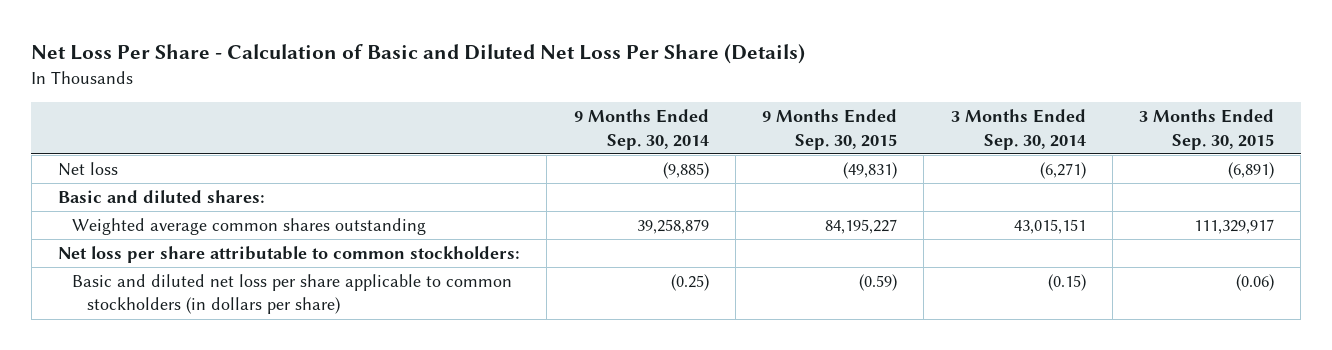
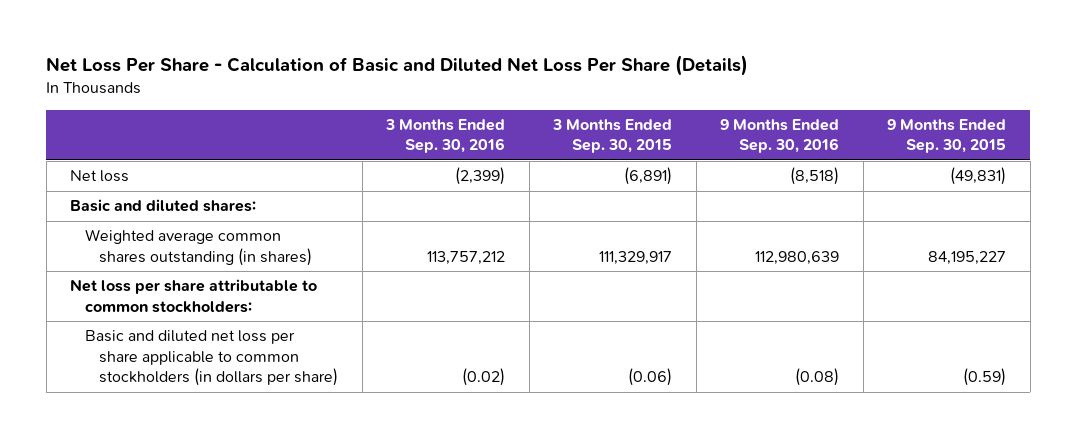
[573,109,709,150] 9 Months Ended Sep. 30, 2014 -> none
[950,109,1086,150] 3 Months Ended Sep. 30, 2014 -> none
none -> [385,119,506,154] 3 Months Ended Sep. 30, 2016
none -> [720,119,840,154] 9 Months Ended Sep. 30, 2016
[72,217,427,235] Weighted average common shares outstanding -> [84,229,313,266] Weighted average common shares outstanding (in shares)

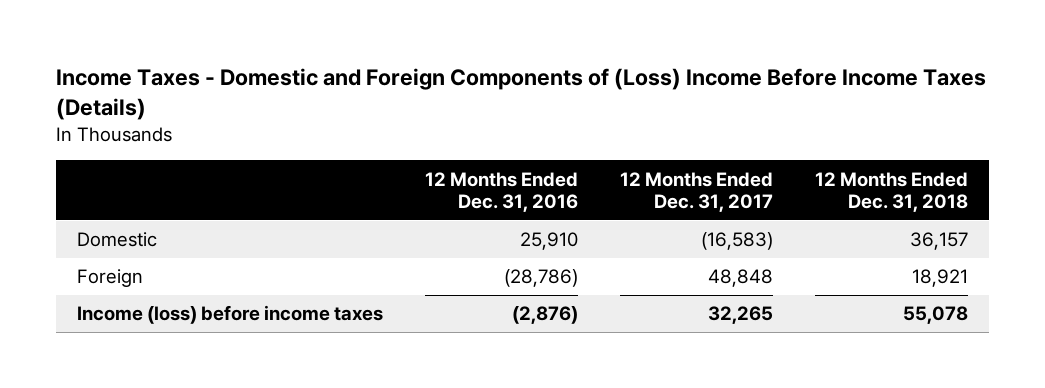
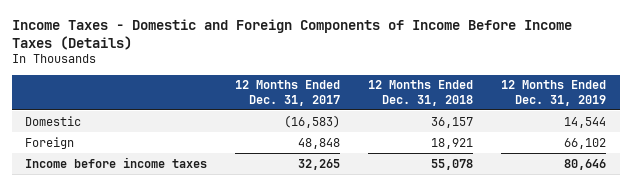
[55,68,986,121] Income Taxes - Domestic and Foreign Components of (Loss) Income Before Income Taxes (Details) -> [11,18,572,50] Income Taxes - Domestic and Foreign Components of Income Before Income Taxes (Details)
[424,171,578,213] 12 Months Ended Dec. 31, 2016 -> none
none -> [500,80,606,106] 12 Months Ended Dec. 31, 2019
[76,305,383,325] Income (loss) before income taxes -> [25,156,208,168] Income before income taxes

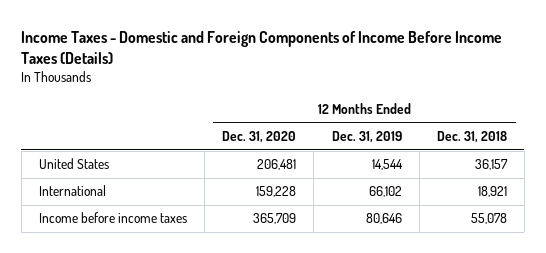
[235,80,341,106] 12 Months Ended Dec. 31, 2017 -> none
none -> [222,131,297,144] Dec. 31, 2020
[25,115,82,126] Domestic -> [38,158,109,170] United States
[25,136,75,149] Foreign -> [38,185,106,197] International

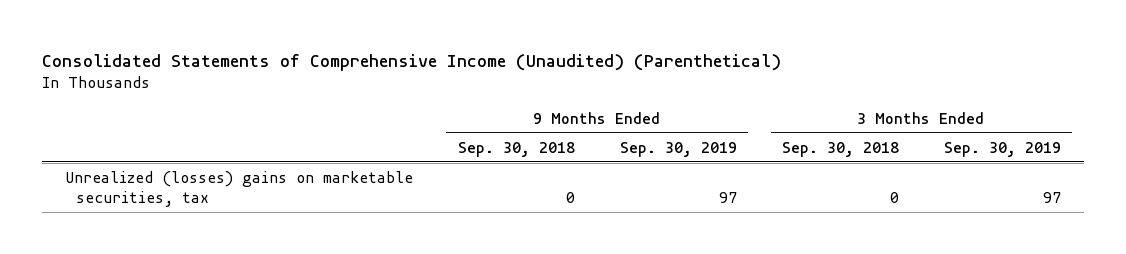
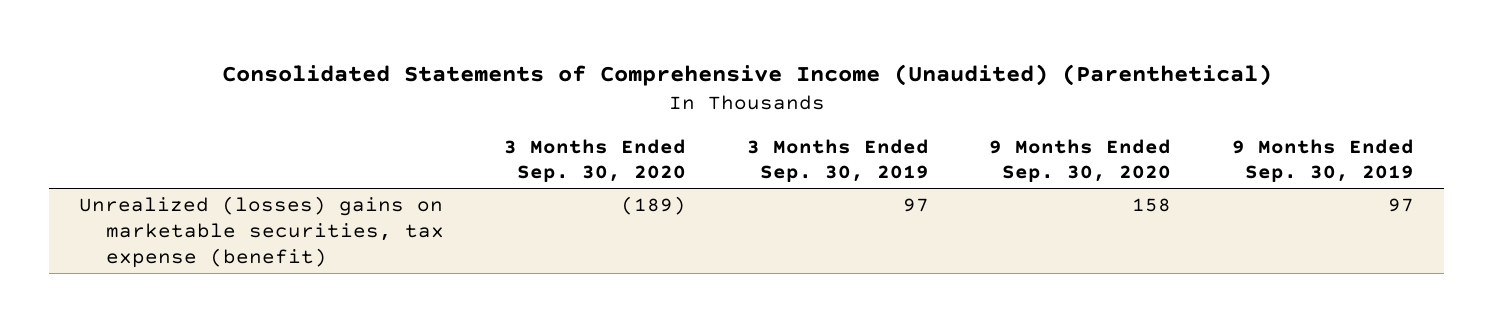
[457,141,575,157] Sep. 30, 2018 -> none
[781,141,899,157] Sep. 30, 2018 -> none
none -> [504,138,687,183] 3 Months Ended Sep. 30, 2020
none -> [989,138,1172,183] 9 Months Ended Sep. 30, 2020
[64,170,413,207] Unrealized (losses) gains on marketable securities, tax -> [79,196,444,268] Unrealized (losses) gains on marketable securities, tax expense (benefit)

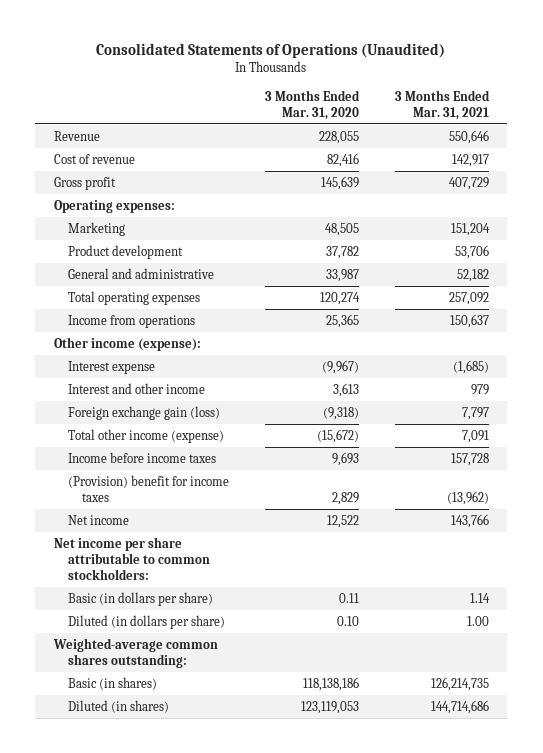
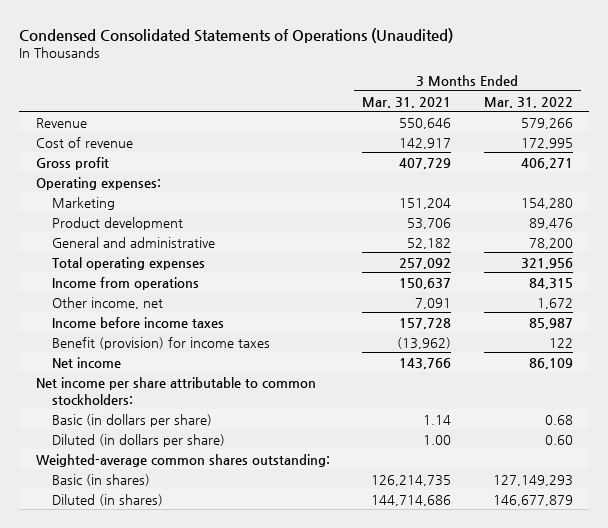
[96,43,446,59] Consolidated Statements of Operations (Unaudited) -> [19,27,454,43] Condensed Consolidated Statements of Operations (Unaudited)
[264,89,360,120] 3 Months Ended Mar. 31, 2020 -> none
none -> [483,96,573,108] Mar. 31, 2022
[53,336,201,351] Other income (expense): -> none
[67,360,155,374] Interest expense -> none
[67,382,205,394] Interest and other income -> none
[67,405,220,420] Foreign exchange gain (loss) -> none
[67,428,224,443] Total other income (expense) -> [52,296,164,309] Other income, net
[67,474,229,502] (Provision) benefit for income taxes -> [52,336,271,350] Benefit (provision) for income taxes

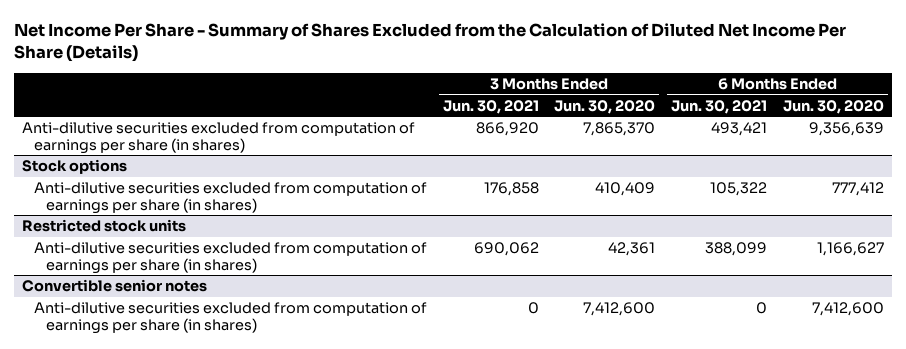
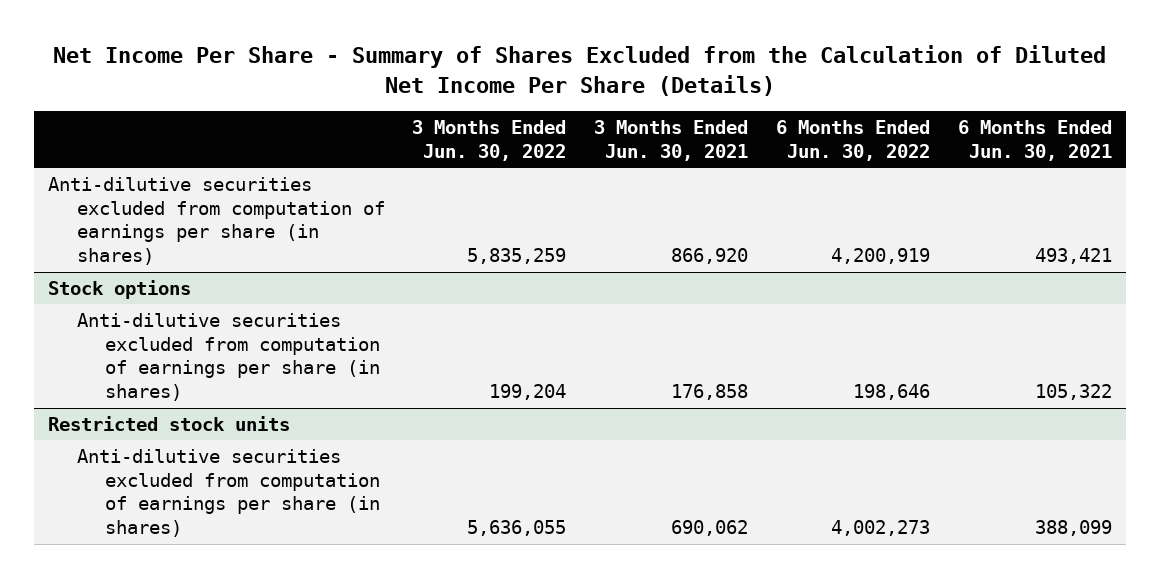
[554,99,656,114] Jun. 30, 2020 -> none
[783,99,885,114] Jun. 30, 2020 -> none
none -> [412,120,567,162] 3 Months Ended Jun. 30, 2022
none -> [775,120,930,162] 6 Months Ended Jun. 30, 2022
[21,279,207,293] Convertible senior notes -> none
[33,302,427,334] Anti-dilutive securities excluded from computation of earnings per share (in shares) -> none

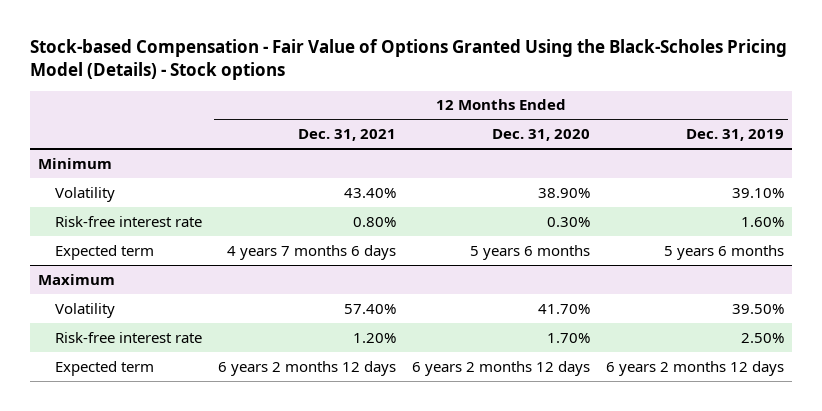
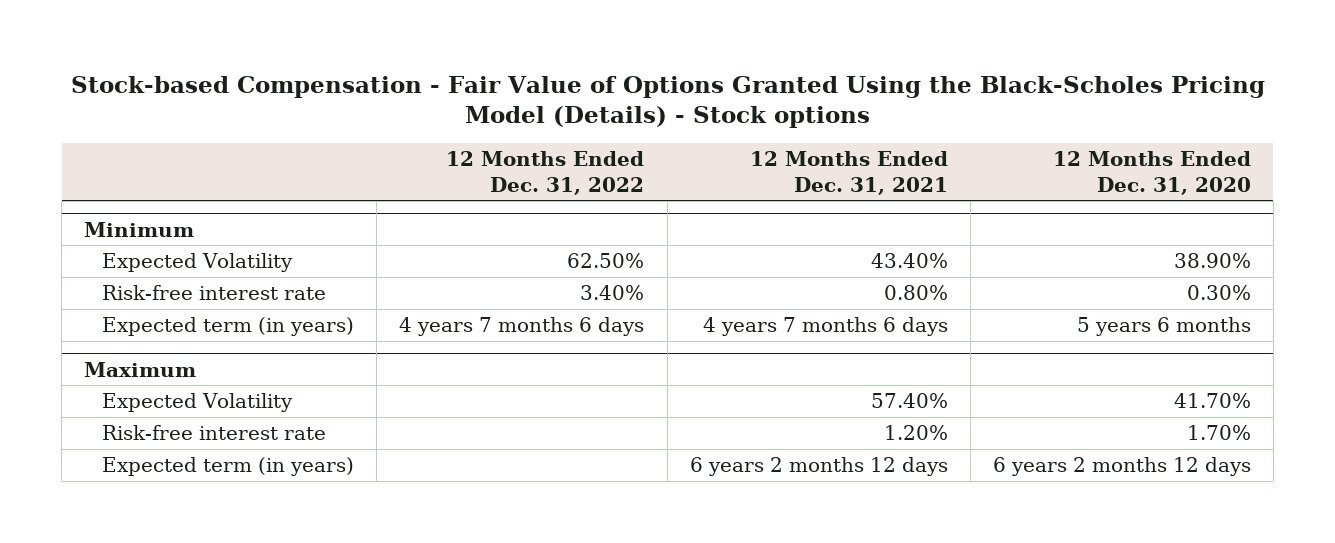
[685,129,784,142] Dec. 31, 2019 -> none
none -> [446,151,645,195] 12 Months Ended Dec. 31, 2022
[54,186,115,202] Volatility -> [102,253,294,273] Expected Volatility
[54,244,154,260] Expected term -> [102,317,355,337] Expected term (in years)
[54,302,115,318] Volatility -> [102,393,294,413] Expected Volatility
[54,360,154,376] Expected term -> [102,457,355,477] Expected term (in years)

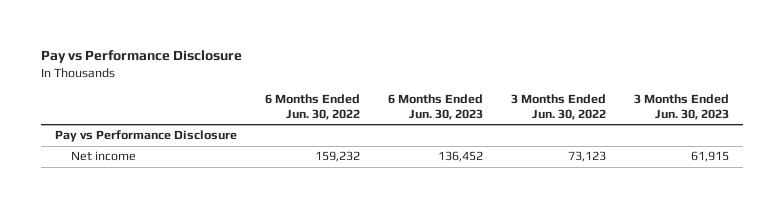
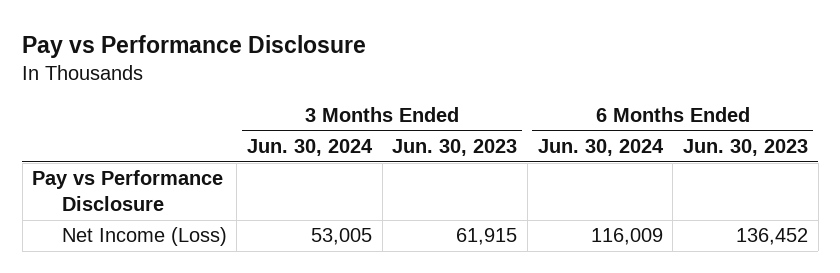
[264,94,360,120] 6 Months Ended Jun. 30, 2022 -> none
[511,94,607,120] 3 Months Ended Jun. 30, 2022 -> none
none -> [246,139,373,157] Jun. 30, 2024
none -> [537,139,664,157] Jun. 30, 2024
[70,151,136,162] Net income -> [61,227,227,247] Net Income (Loss)

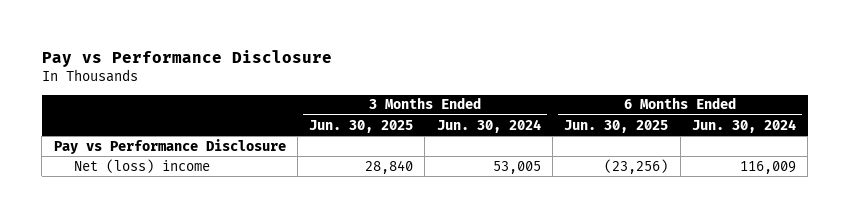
[392,139,518,157] Jun. 30, 2023 -> none
[682,139,808,157] Jun. 30, 2023 -> none
none -> [309,119,414,133] Jun. 30, 2025
none -> [564,119,669,133] Jun. 30, 2025
[61,227,227,247] Net Income (Loss) -> [73,158,210,173] Net (loss) income

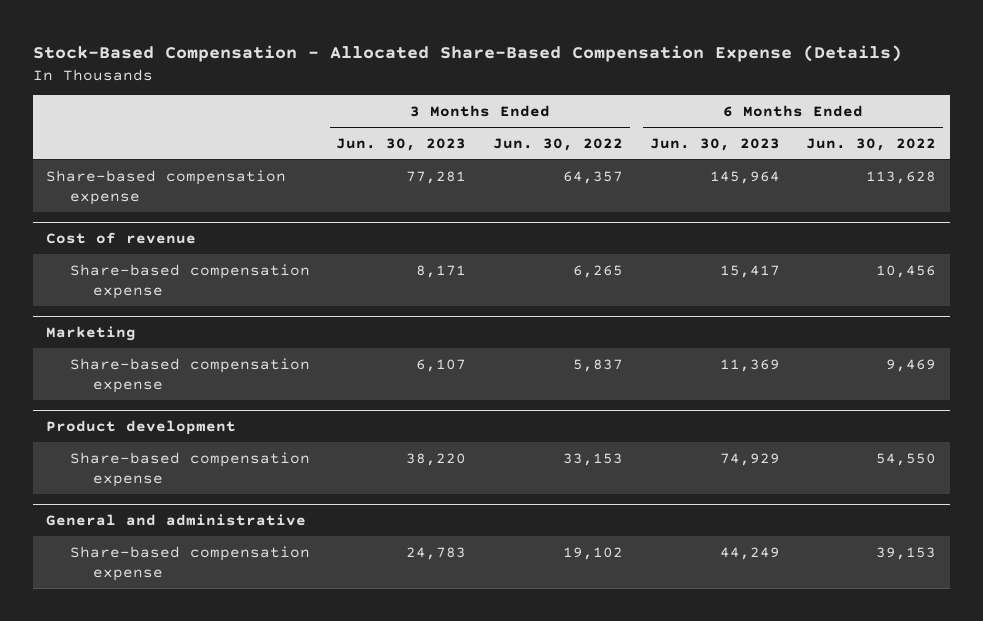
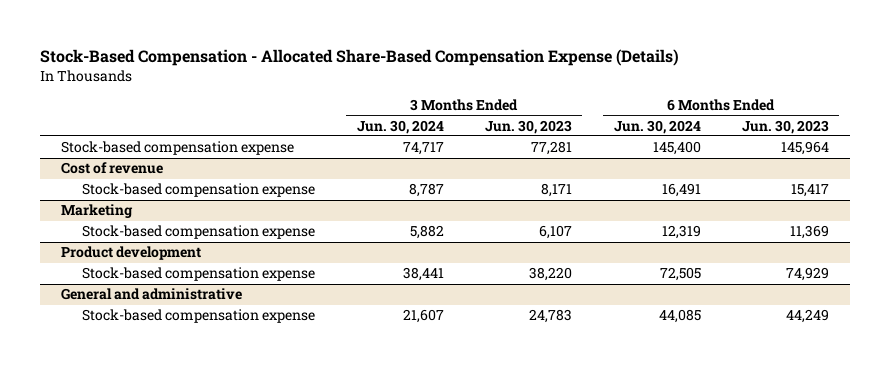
[492,137,623,151] Jun. 30, 2022 -> none
[806,137,937,151] Jun. 30, 2022 -> none
none -> [356,119,444,134] Jun. 30, 2024
none -> [613,119,701,134] Jun. 30, 2024
[46,169,287,205] Share-based compensation expense -> [61,141,295,156] Stock-based compensation expense
[69,263,310,299] Share-based compensation expense -> [82,183,316,198] Stock-based compensation expense
[69,357,310,393] Share-based compensation expense -> [82,225,316,240] Stock-based compensation expense
[69,451,310,487] Share-based compensation expense -> [82,267,316,282] Stock-based compensation expense
[69,545,310,581] Share-based compensation expense -> [82,309,316,324] Stock-based compensation expense

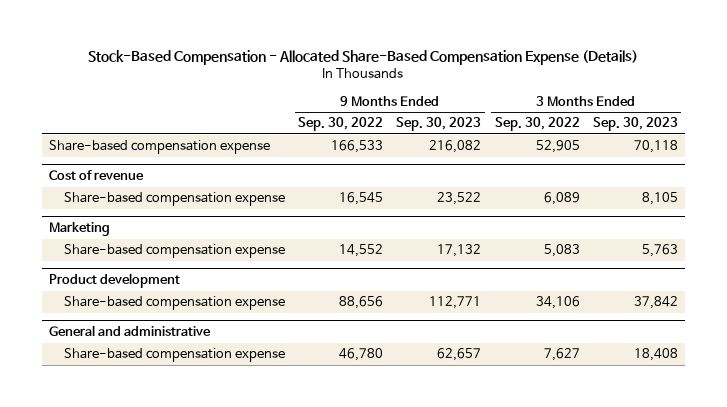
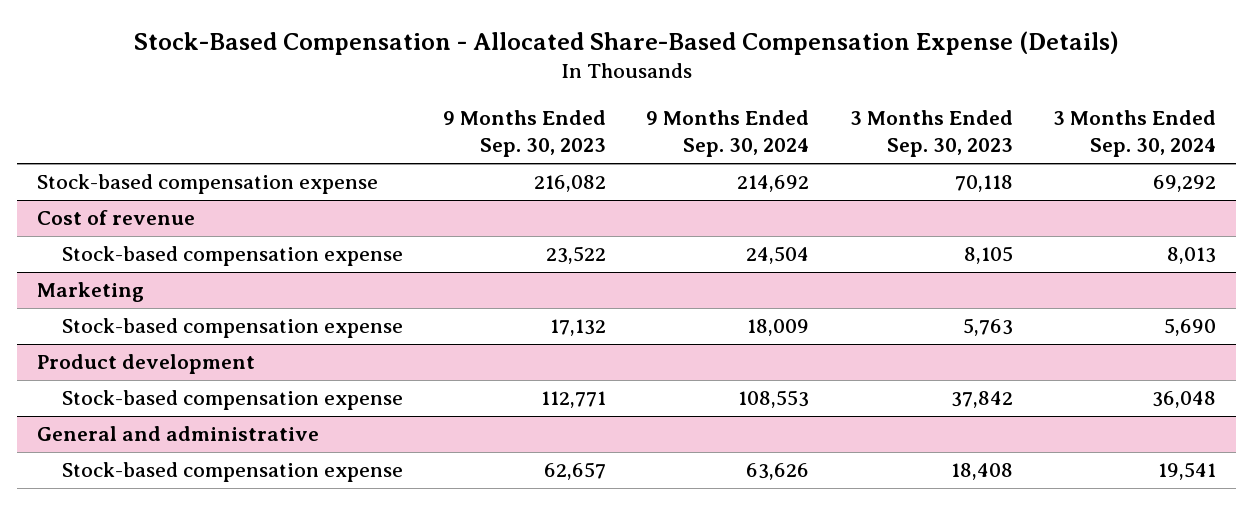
[297,117,383,132] Sep. 30, 2022 -> none
[494,117,580,132] Sep. 30, 2022 -> none
none -> [646,109,810,158] 9 Months Ended Sep. 30, 2024
none -> [1053,109,1217,158] 3 Months Ended Sep. 30, 2024
[48,140,270,155] Share-based compensation expense -> [37,174,379,195] Stock-based compensation expense
[63,192,285,207] Share-based compensation expense -> [61,246,403,267] Stock-based compensation expense
[63,244,285,259] Share-based compensation expense -> [61,318,403,339] Stock-based compensation expense
[63,296,285,311] Share-based compensation expense -> [61,390,403,411] Stock-based compensation expense
[63,348,285,363] Share-based compensation expense -> [61,462,403,483] Stock-based compensation expense

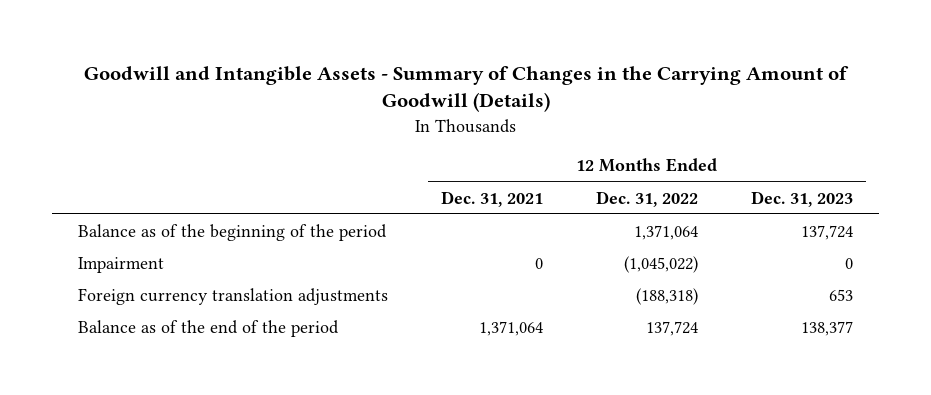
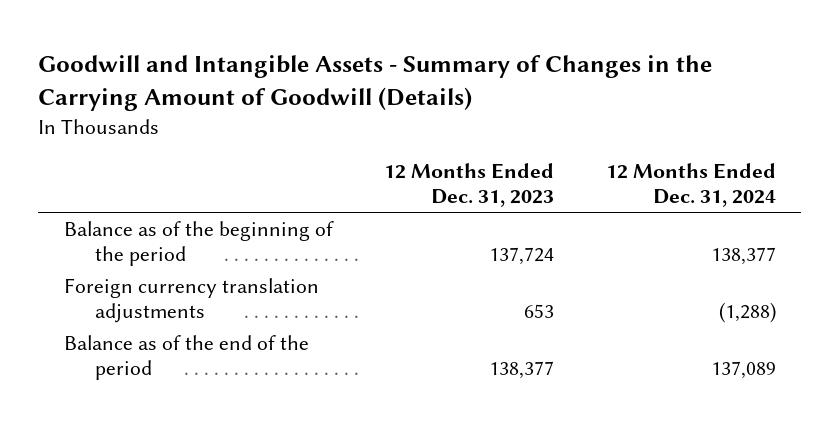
[441,190,544,207] Dec. 31, 2021 -> none
[595,190,698,207] Dec. 31, 2022 -> none
none -> [605,163,776,207] 12 Months Ended Dec. 31, 2024
[78,256,165,273] Impairment -> none

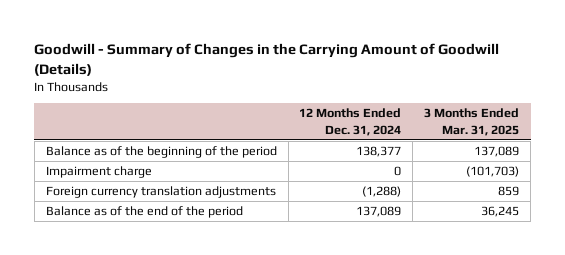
[38,54,713,111] Goodwill and Intangible Assets - Summary of Changes in the Carrying Amount of Goodwill (Details) -> [34,42,500,76] Goodwill - Summary of Changes in the Carrying Amount of Goodwill (Details)
[384,163,555,207] 12 Months Ended Dec. 31, 2023 -> none
none -> [424,108,520,136] 3 Months Ended Mar. 31, 2025
none -> [45,166,152,179] Impairment charge

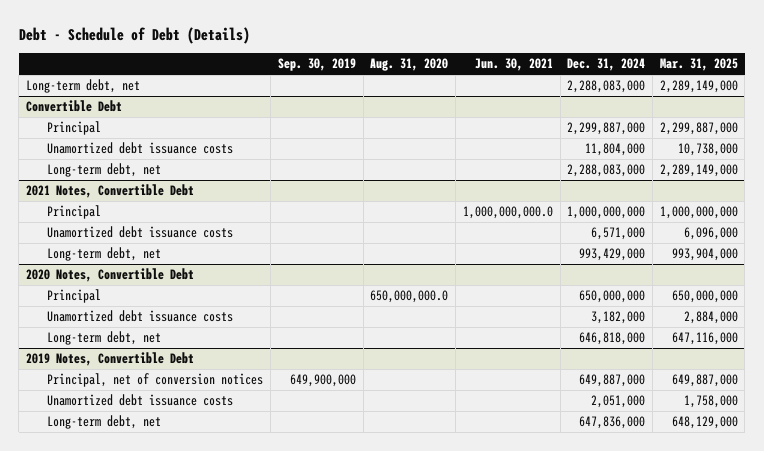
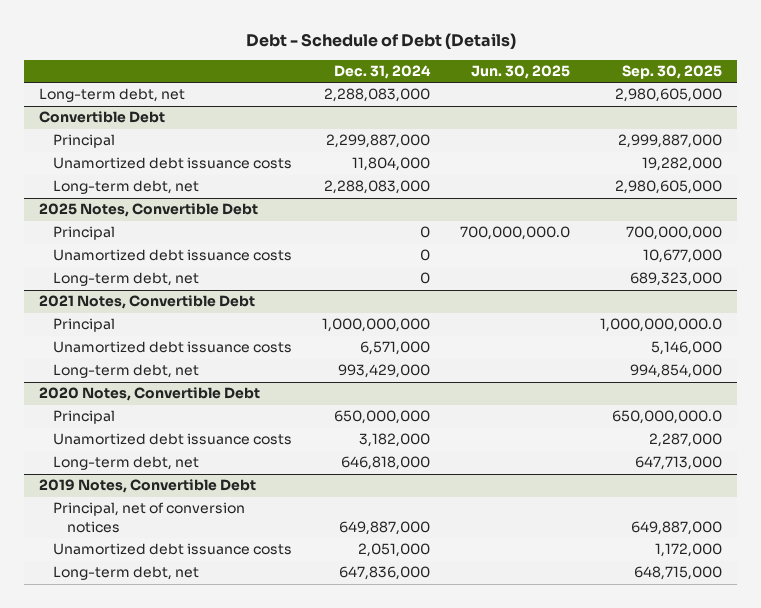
[277,58,356,72] Sep. 30, 2019 -> none
[370,58,449,72] Aug. 31, 2020 -> none
[474,58,553,72] Jun. 30, 2021 -> none
[659,58,738,72] Mar. 31, 2025 -> none
none -> [471,64,571,79] Jun. 30, 2025
none -> [622,64,723,79] Sep. 30, 2025
none -> [38,203,258,218] 2025 Notes, Convertible Debt
none -> [53,226,116,241] Principal
none -> [53,249,293,262] Unamortized debt issuance costs
none -> [53,272,200,287] Long-term debt, net

